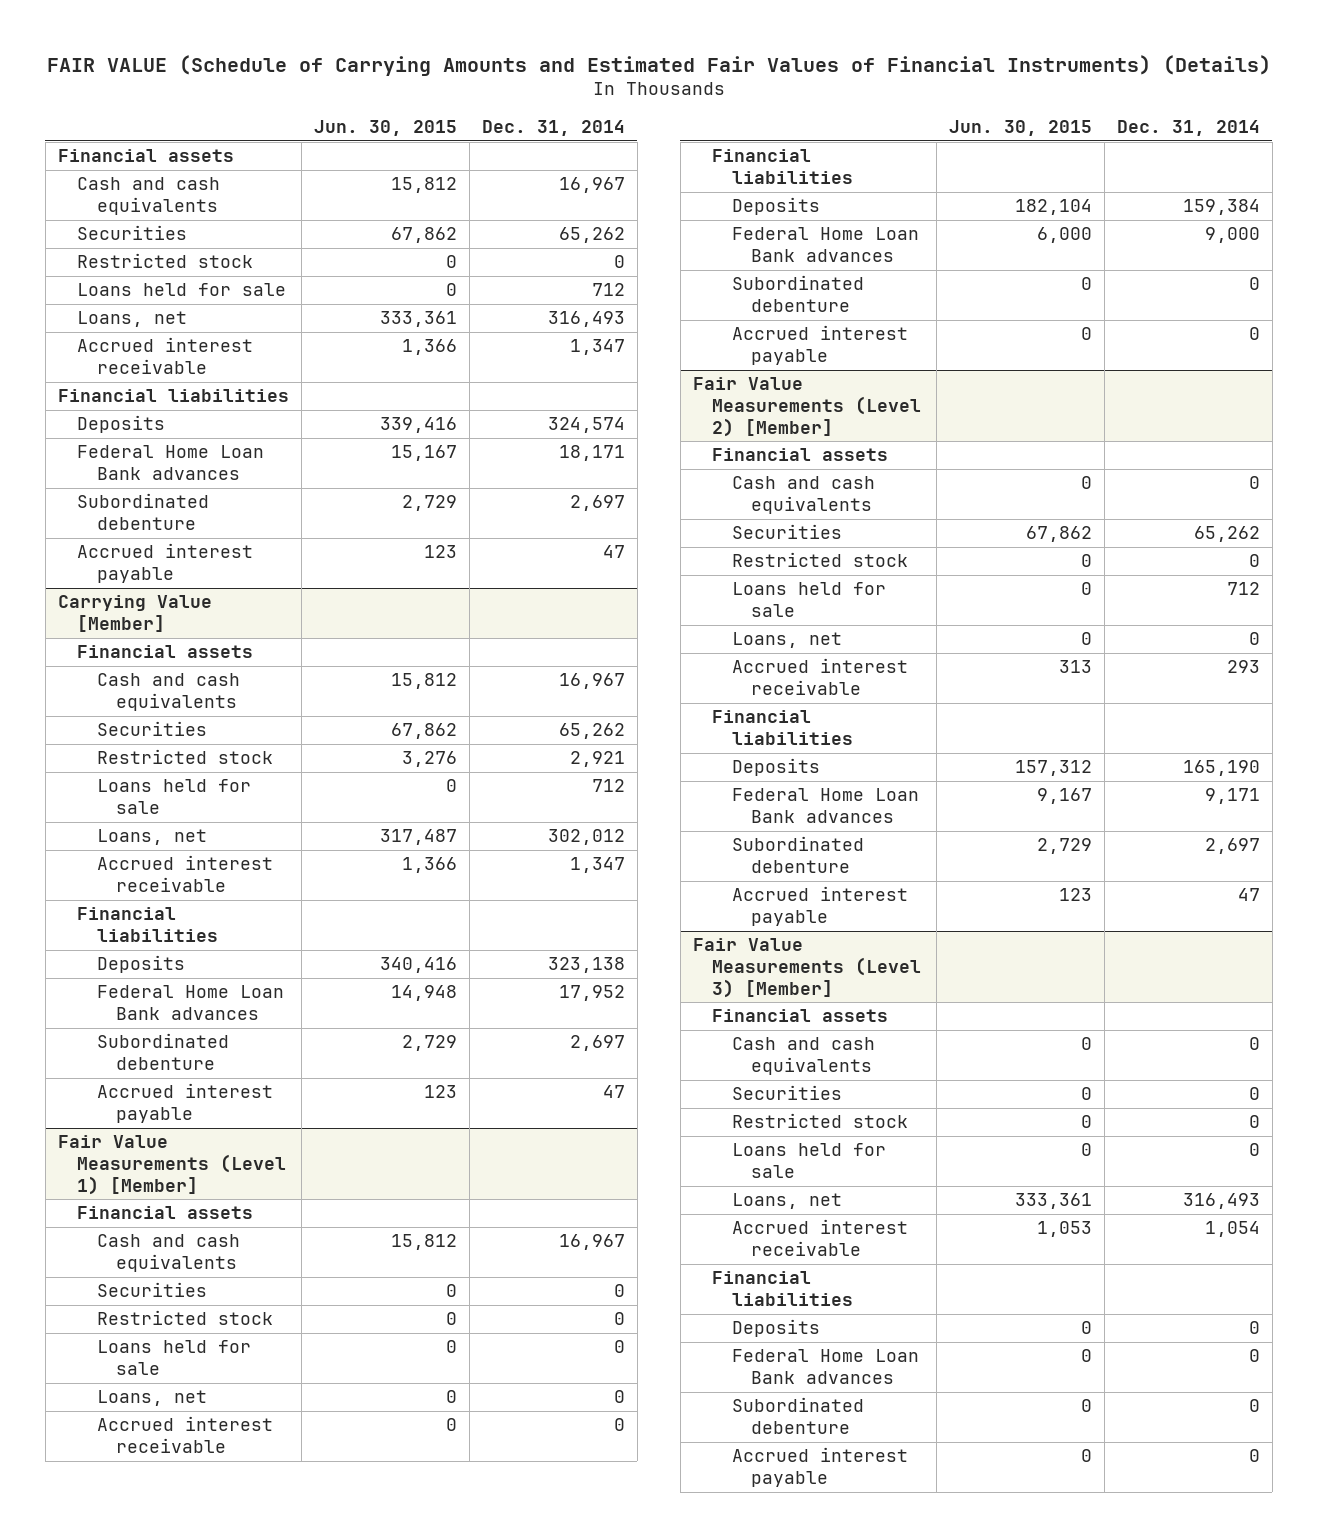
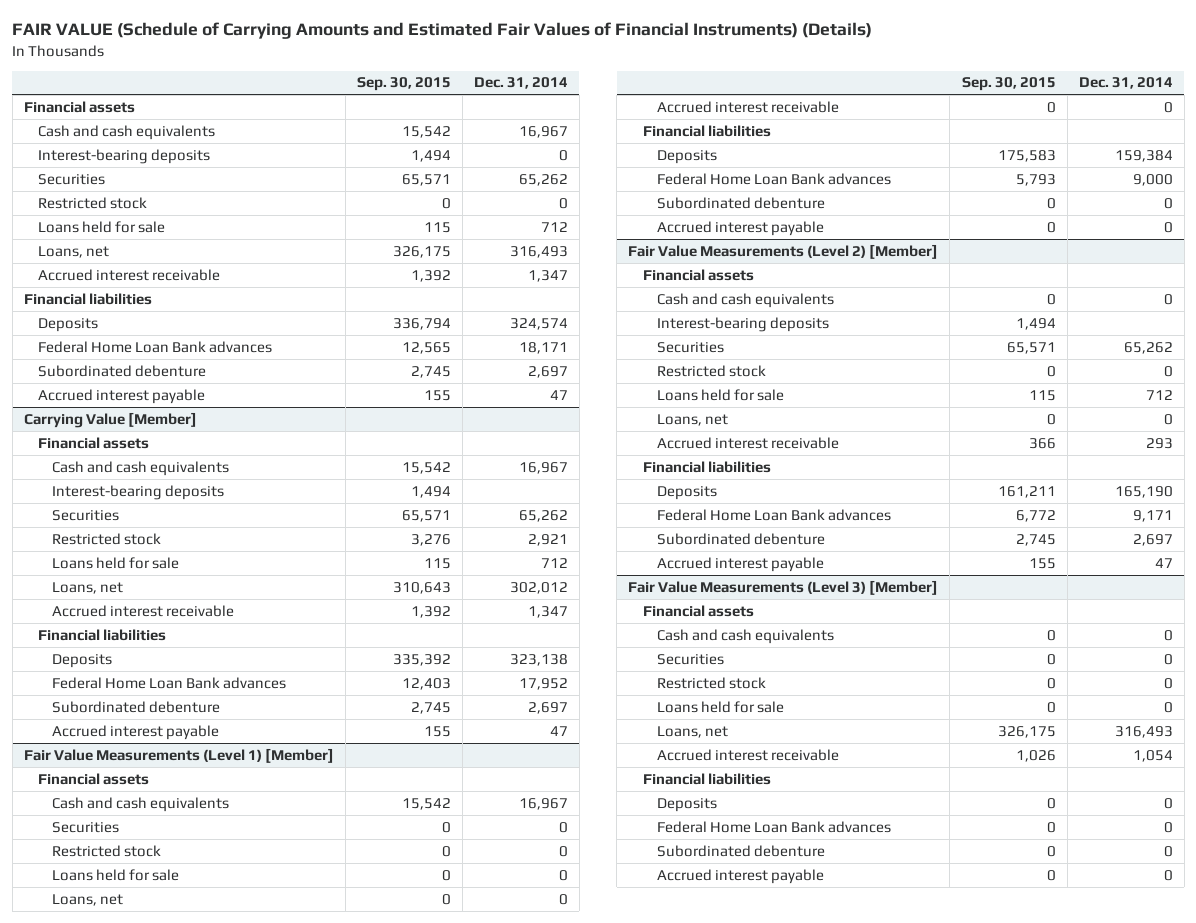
[313,120,457,137] Jun. 30, 2015 -> none
none -> [356,77,451,92] Sep. 30, 2015
none -> [37,148,210,164] Interest-bearing deposits
none -> [51,484,224,500] Interest-bearing deposits
none -> [656,316,829,332] Interest-bearing deposits

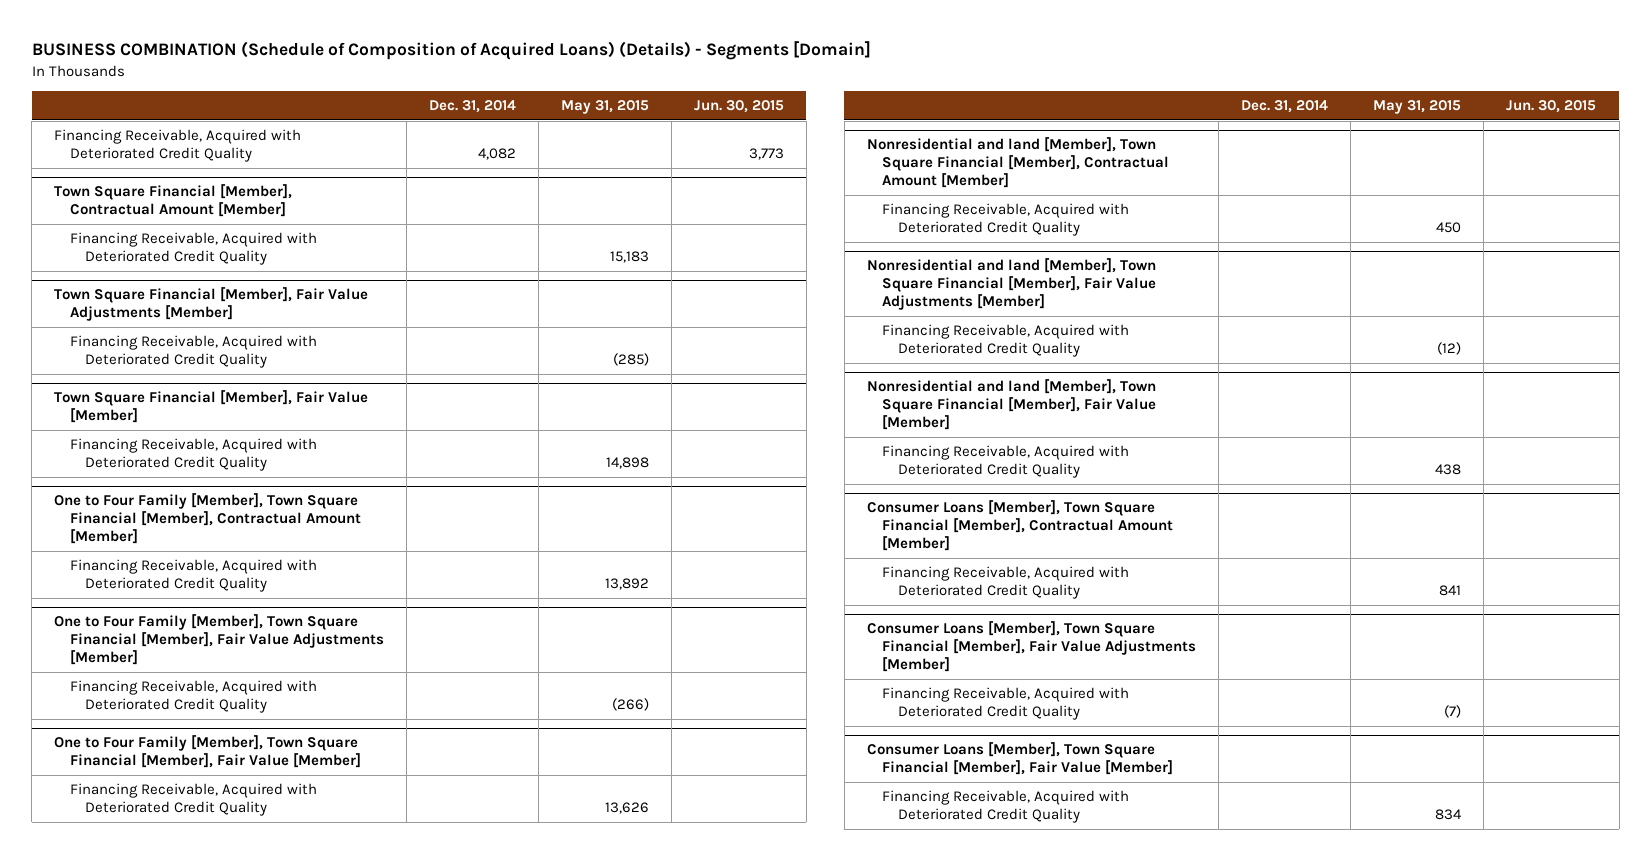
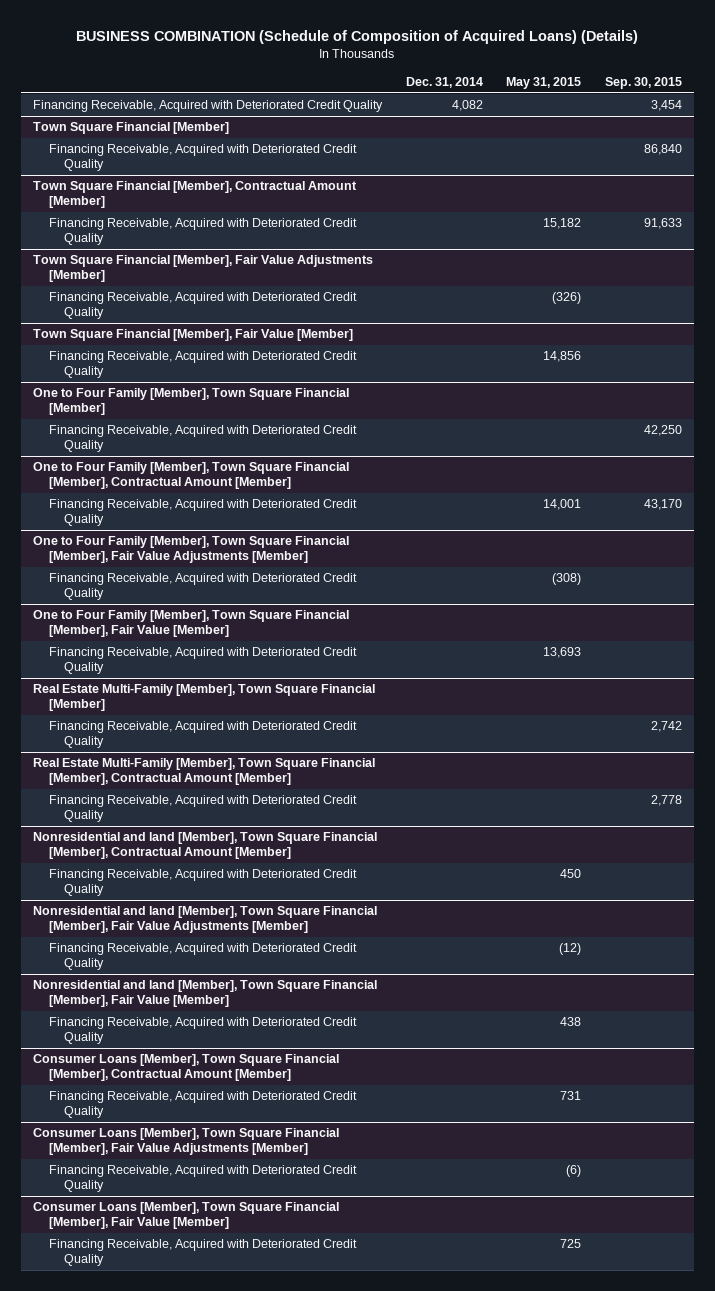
[31,41,871,61] BUSINESS COMBINATION (Schedule of Composition of Acquired Loans) (Details) - Segments [Domain] -> [76,30,639,45] BUSINESS COMBINATION (Schedule of Composition of Acquired Loans) (Details)
[693,100,784,114] Jun. 30, 2015 -> none
none -> [604,77,682,90] Sep. 30, 2015
none -> [33,122,230,135] Town Square Financial [Member]
none -> [48,144,357,172] Financing Receivable, Acquired with Deteriorated Credit Quality
[609,251,649,264] 15,183 -> [543,218,582,230] 15,182
[612,353,649,367] (285) -> [552,292,582,305] (326)
[605,457,649,470] 14,898 -> [543,351,582,363] 14,856
none -> [33,388,350,416] One to Four Family [Member], Town Square Financial [Member]
none -> [48,425,357,453] Financing Receivable, Acquired with Deteriorated Credit Quality
[604,578,649,591] 13,892 -> [543,499,582,511] 14,001
[611,698,649,712] (266) -> [552,573,582,586] (308)
[604,802,649,815] 13,626 -> [543,647,582,659] 13,693
none -> [33,684,376,712] Real Estate Multi-Family [Member], Town Square Financial [Member]
none -> [48,721,357,749] Financing Receivable, Acquired with Deteriorated Credit Quality
none -> [33,758,376,786] Real Estate Multi-Family [Member], Town Square Financial [Member], Contractual Amount [Member]
none -> [48,795,357,823] Financing Receivable, Acquired with Deteriorated Credit Quality
[1439,585,1462,597] 841 -> [560,1091,582,1101] 731
[1444,705,1462,719] (7) -> [566,1165,582,1178] (6)
[1435,809,1463,821] 834 -> [560,1239,582,1249] 725

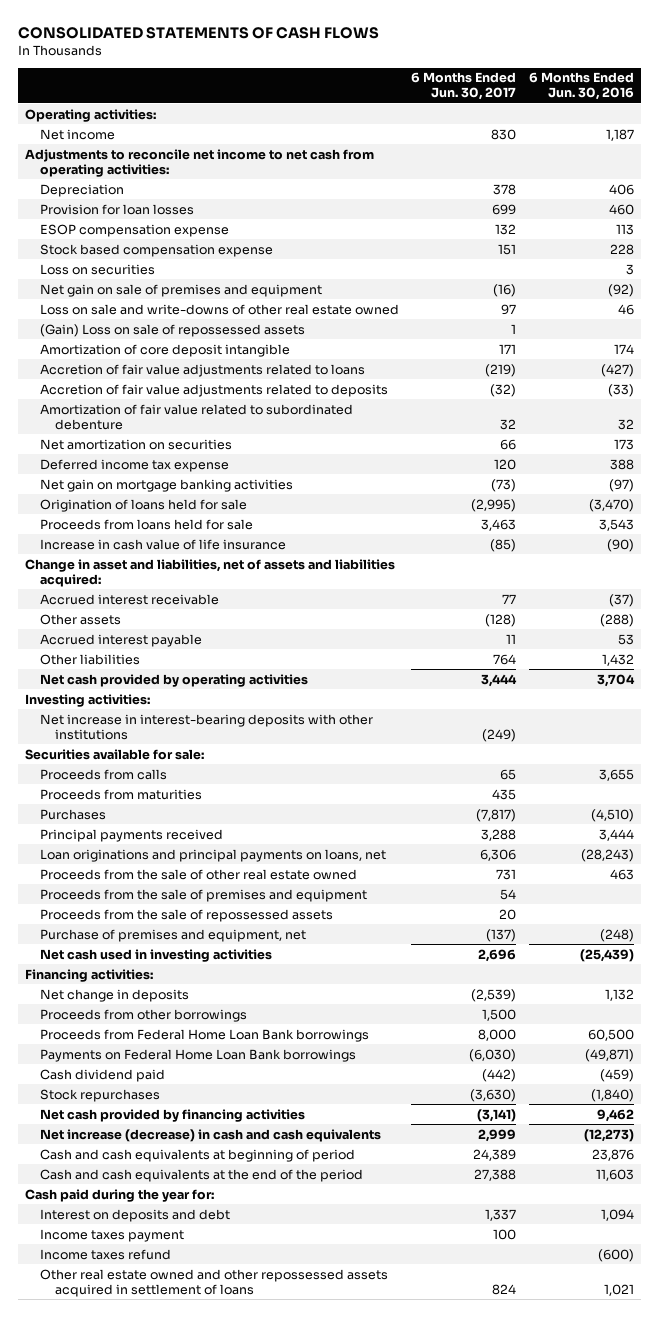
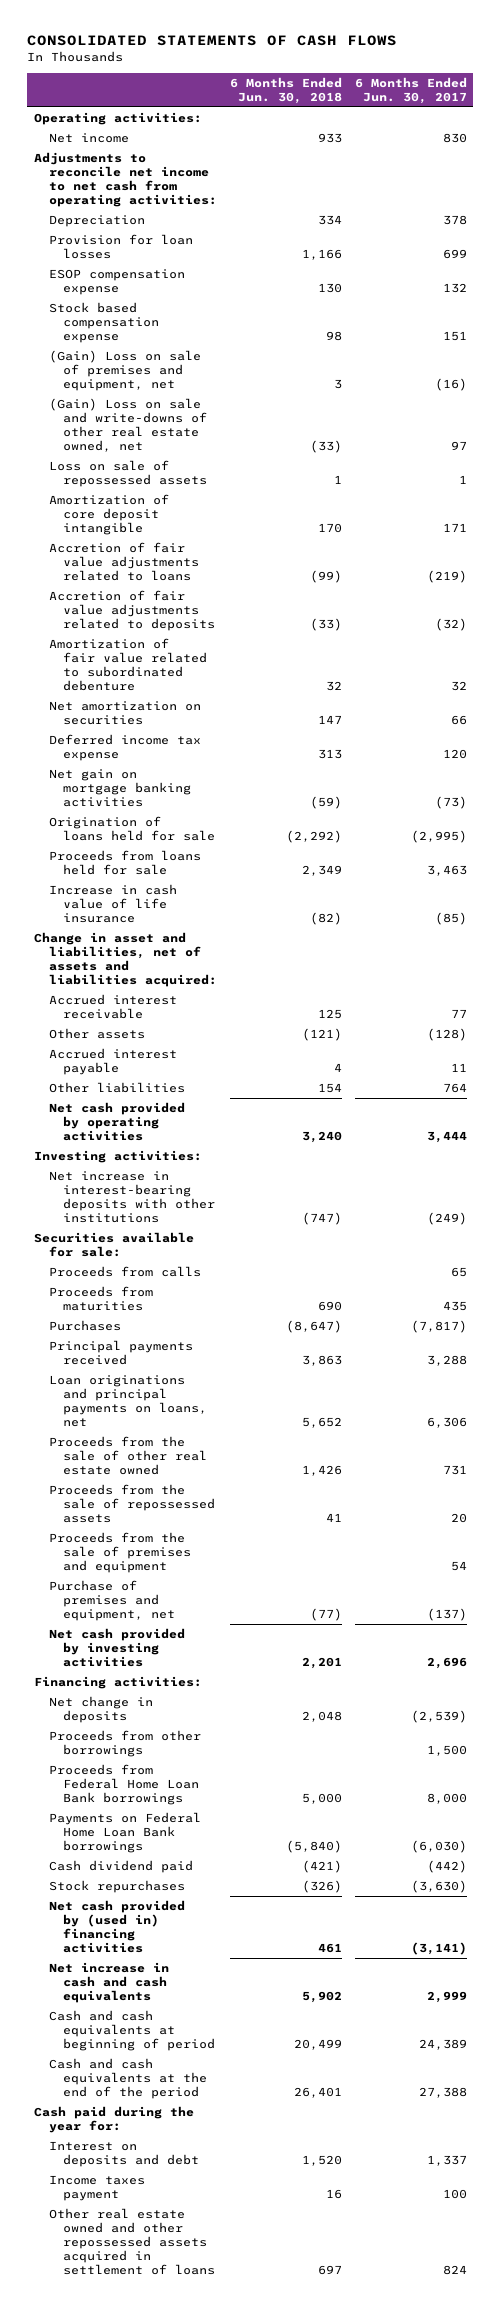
[529,72,635,101] 6 Months Ended Jun. 30, 2016 -> none
none -> [229,77,342,105] 6 Months Ended Jun. 30, 2018
[39,263,155,275] Loss on securities -> none
[39,283,322,297] Net gain on sale of premises and equipment -> [48,350,201,391] (Gain) Loss on sale of premises and equipment, net
[39,303,399,315] Loss on sale and write-downs of other real estate owned -> [48,398,208,452] (Gain) Loss on sale and write-downs of other real estate owned, net
[39,323,305,337] (Gain) Loss on sale of repossessed assets -> [48,460,208,488] Loss on sale of repossessed assets
[39,888,367,902] Proceeds from the sale of premises and equipment -> [48,1532,192,1573] Proceeds from the sale of premises and equipment
[39,948,272,962] Net cash used in investing activities -> [48,1628,185,1667] Net cash provided by investing activities
[39,1108,305,1122] Net cash provided by financing activities -> [48,1900,185,1953] Net cash provided by (used in) financing activities
[39,1128,381,1142] Net increase (decrease) in cash and cash equivalents -> [48,1962,169,2003] Net increase in cash and cash equivalents
[39,1248,171,1260] Income taxes refund -> none

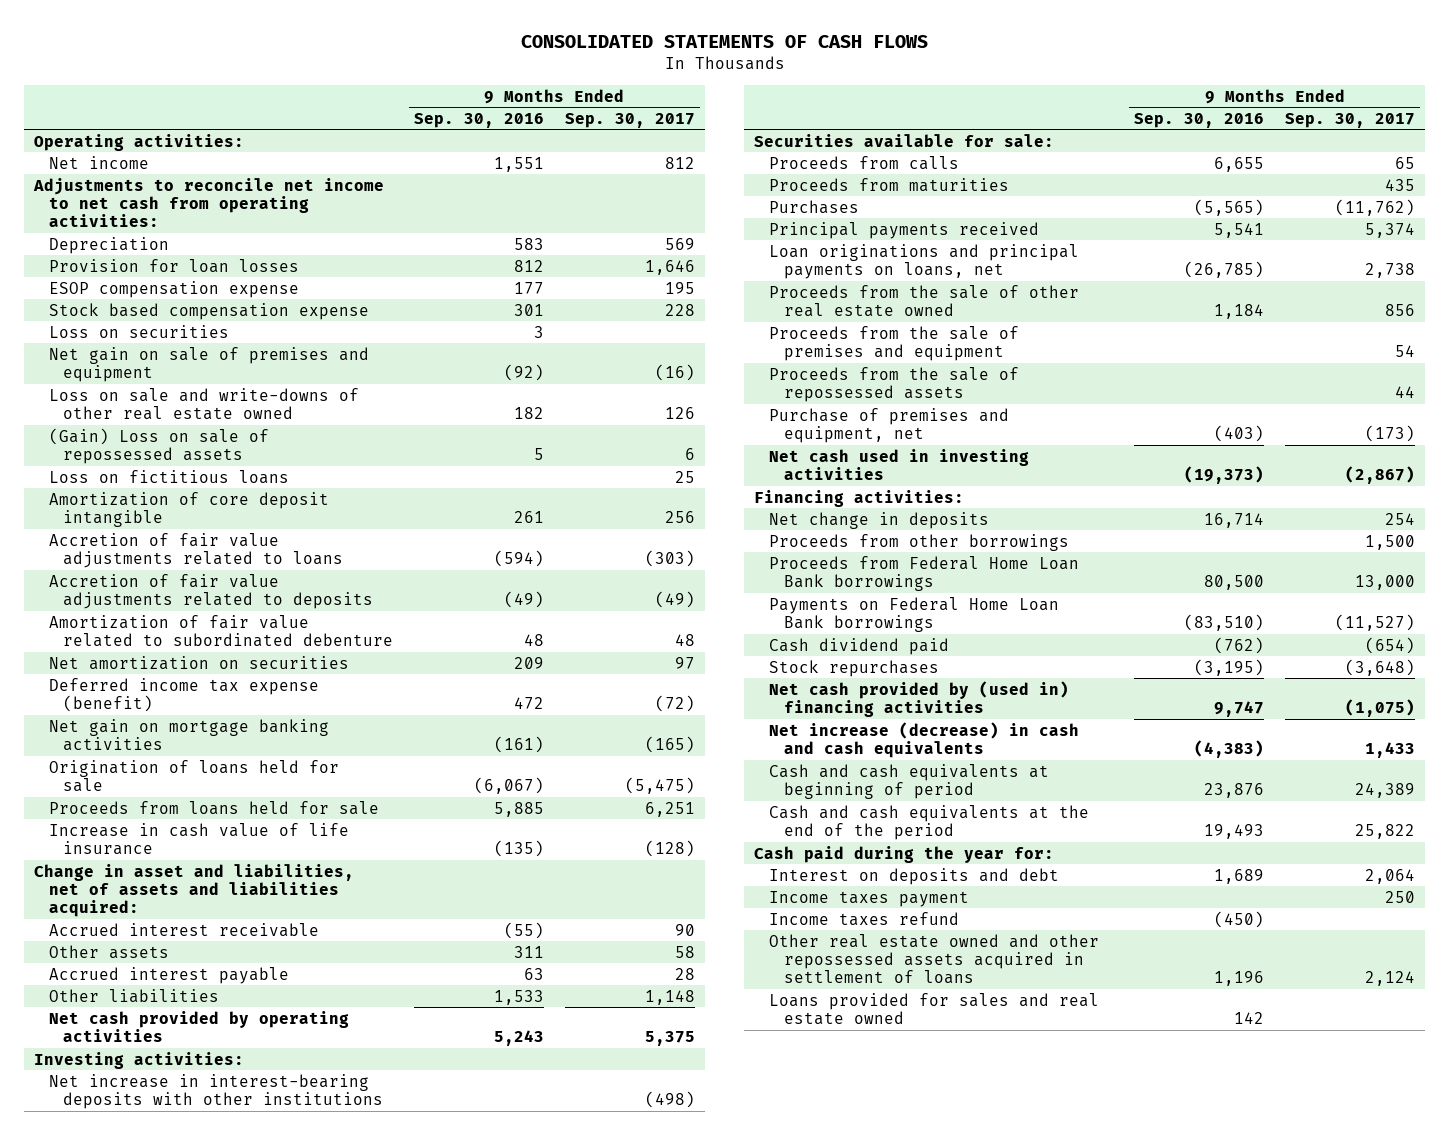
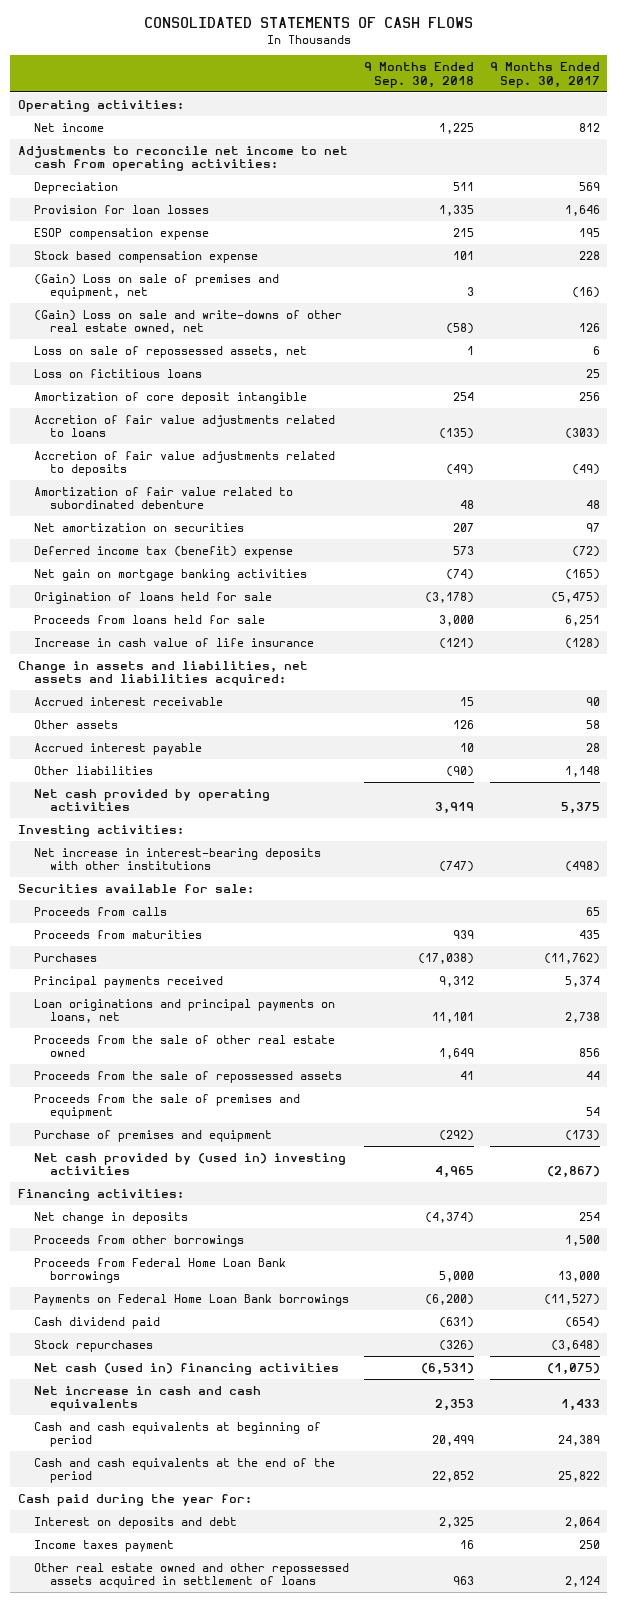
[413,112,544,128] Sep. 30, 2016 -> none
none -> [364,62,475,88] 9 Months Ended Sep. 30, 2018
[48,324,229,338] Loss on securities -> none
[48,346,369,382] Net gain on sale of premises and equipment -> [34,273,280,300] (Gain) Loss on sale of premises and equipment, net
[48,387,359,420] Loss on sale and write-downs of other real estate owned -> [34,309,343,335] (Gain) Loss on sale and write-downs of other real estate owned, net
[48,427,269,464] (Gain) Loss on sale of repossessed assets -> [34,345,308,358] Loss on sale of repossessed assets, net
[48,677,319,712] Deferred income tax expense (benefit) -> [34,545,294,558] Deferred income tax (benefit) expense
[34,863,355,918] Change in asset and liabilities, net of assets and liabilities acquired: -> [17,660,308,687] Change in assets and liabilities, net assets and liabilities acquired:
[769,325,1020,361] Proceeds from the sale of premises and equipment -> [34,1093,301,1120] Proceeds from the sale of premises and equipment
[769,407,1010,443] Purchase of premises and equipment, net -> [34,1129,273,1142] Purchase of premises and equipment
[769,448,1030,480] Net cash used in investing activities -> [34,1152,347,1176] Net cash provided by (used in) investing activities
[769,680,1070,717] Net cash provided by (used in) financing activities -> [34,1362,340,1375] Net cash (used in) financing activities
[769,721,1080,758] Net increase (decrease) in cash and cash equivalents -> [34,1385,262,1412] Net increase in cash and cash equivalents
[769,911,960,926] Income taxes refund -> none
[769,992,1100,1025] Loans provided for sales and real estate owned -> none

